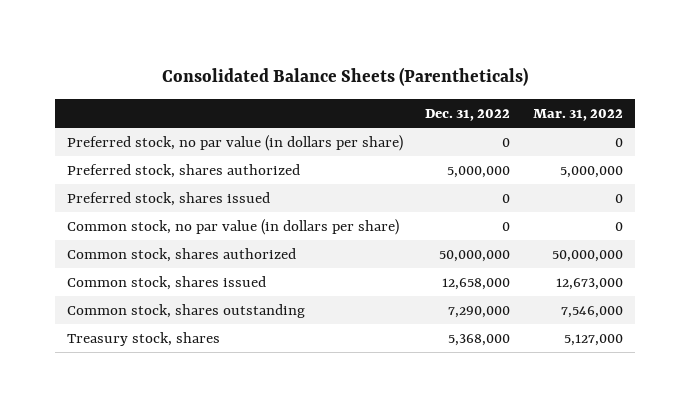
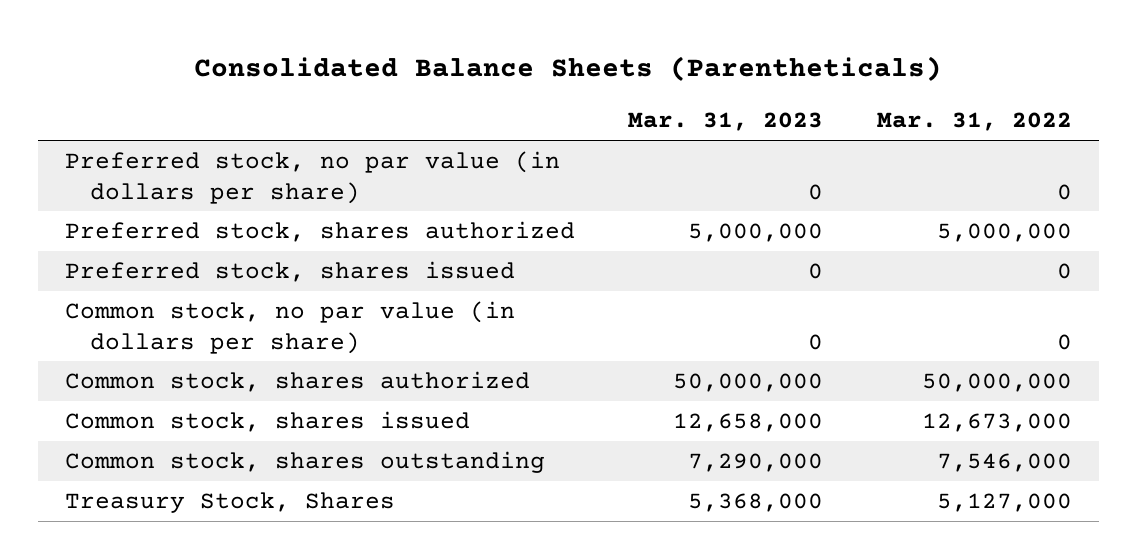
[425,108,511,121] Dec. 31, 2022 -> none
none -> [628,112,824,132] Mar. 31, 2023
[66,332,220,347] Treasury stock, shares -> [64,491,395,513] Treasury Stock, Shares

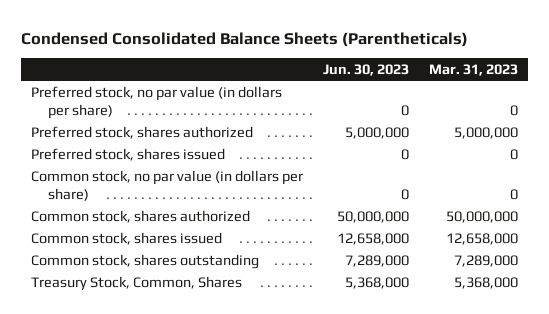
[194,55,943,81] Consolidated Balance Sheets (Parentheticals) -> [21,31,469,47] Condensed Consolidated Balance Sheets (Parentheticals)
[876,112,1072,132] Mar. 31, 2022 -> none
none -> [322,63,409,76] Jun. 30, 2023
[688,452,824,472] 7,290,000 -> [453,254,518,267] 7,289,000
[64,491,395,513] Treasury Stock, Shares -> [31,275,243,291] Treasury Stock, Common, Shares

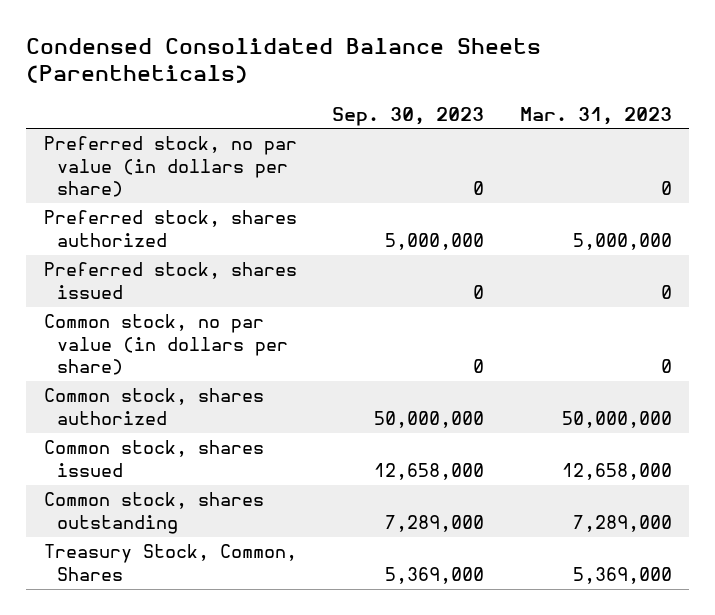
[322,63,409,76] Jun. 30, 2023 -> none
none -> [332,106,485,126] Sep. 30, 2023
[453,276,518,289] 5,368,000 -> [572,566,672,584] 5,369,000

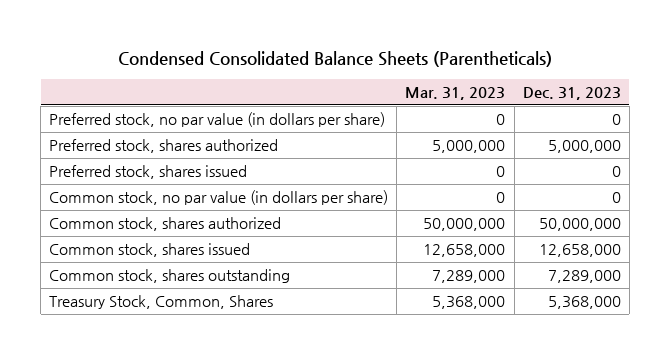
[332,106,485,126] Sep. 30, 2023 -> none
none -> [522,87,621,101] Dec. 31, 2023
[572,566,672,584] 5,369,000 -> [432,296,506,310] 5,368,000

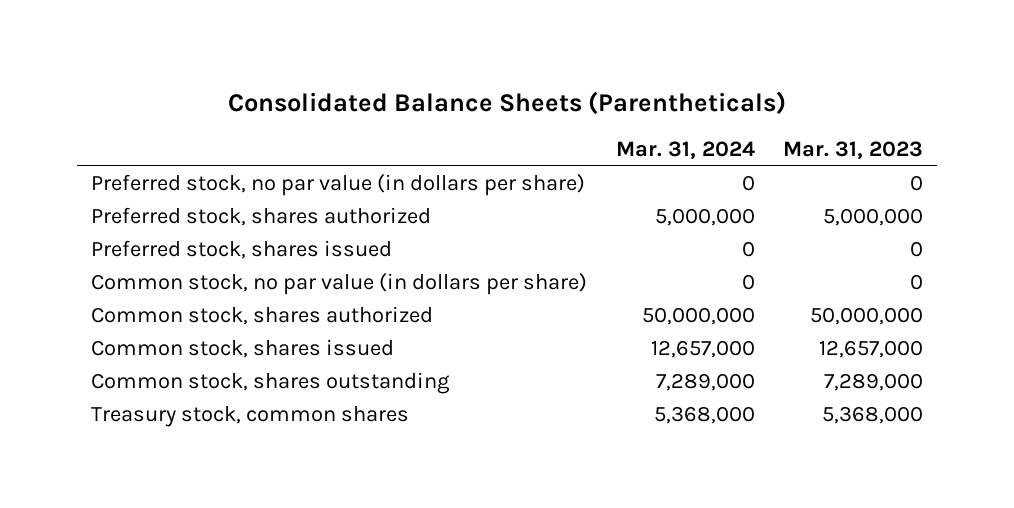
[117,51,552,68] Condensed Consolidated Balance Sheets (Parentheticals) -> [228,91,787,116] Consolidated Balance Sheets (Parentheticals)
[522,87,621,101] Dec. 31, 2023 -> none
none -> [615,141,755,160] Mar. 31, 2024
[423,244,506,258] 12,658,000 -> [819,340,924,359] 12,657,000
[49,295,274,310] Treasury Stock, Common, Shares -> [91,406,410,428] Treasury stock, common shares

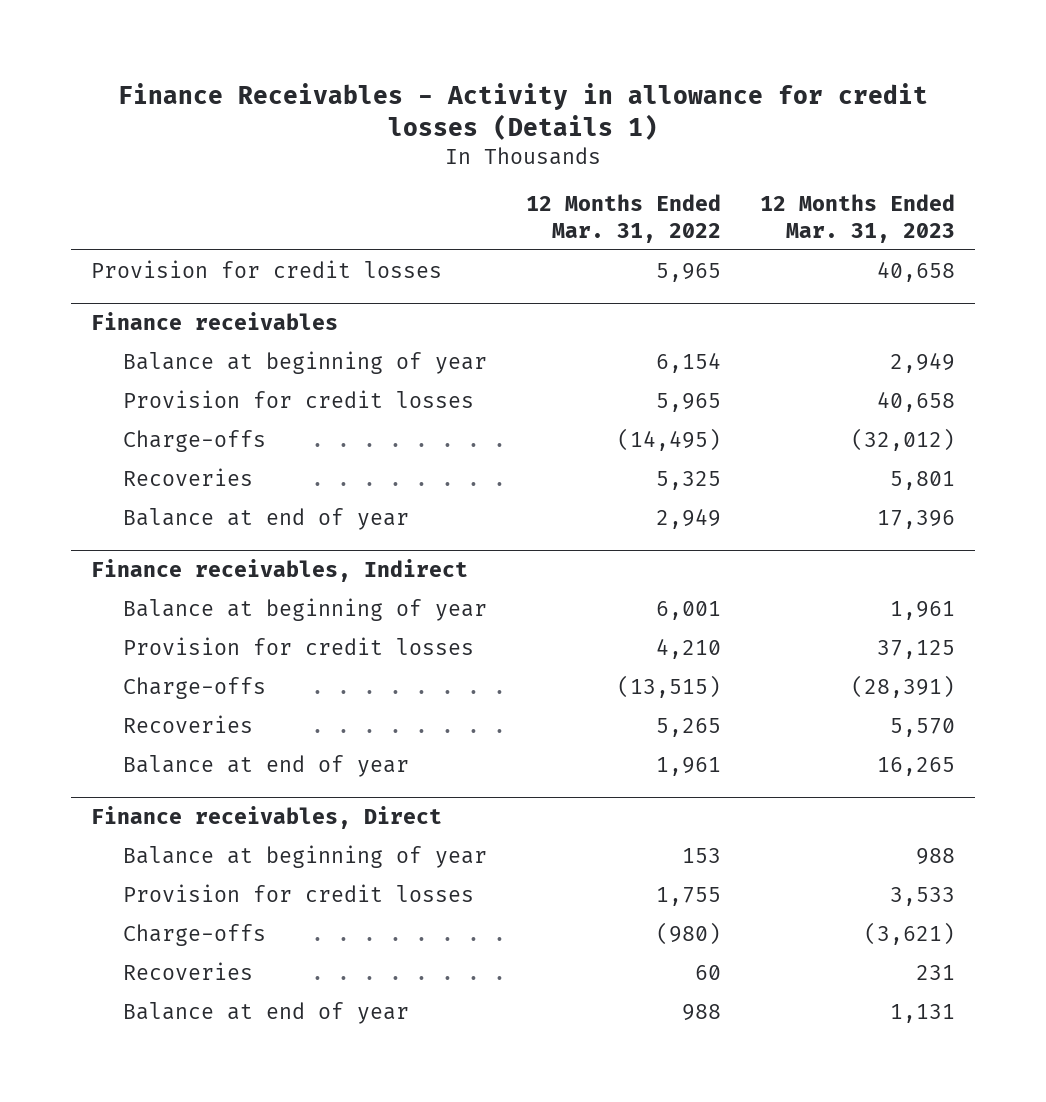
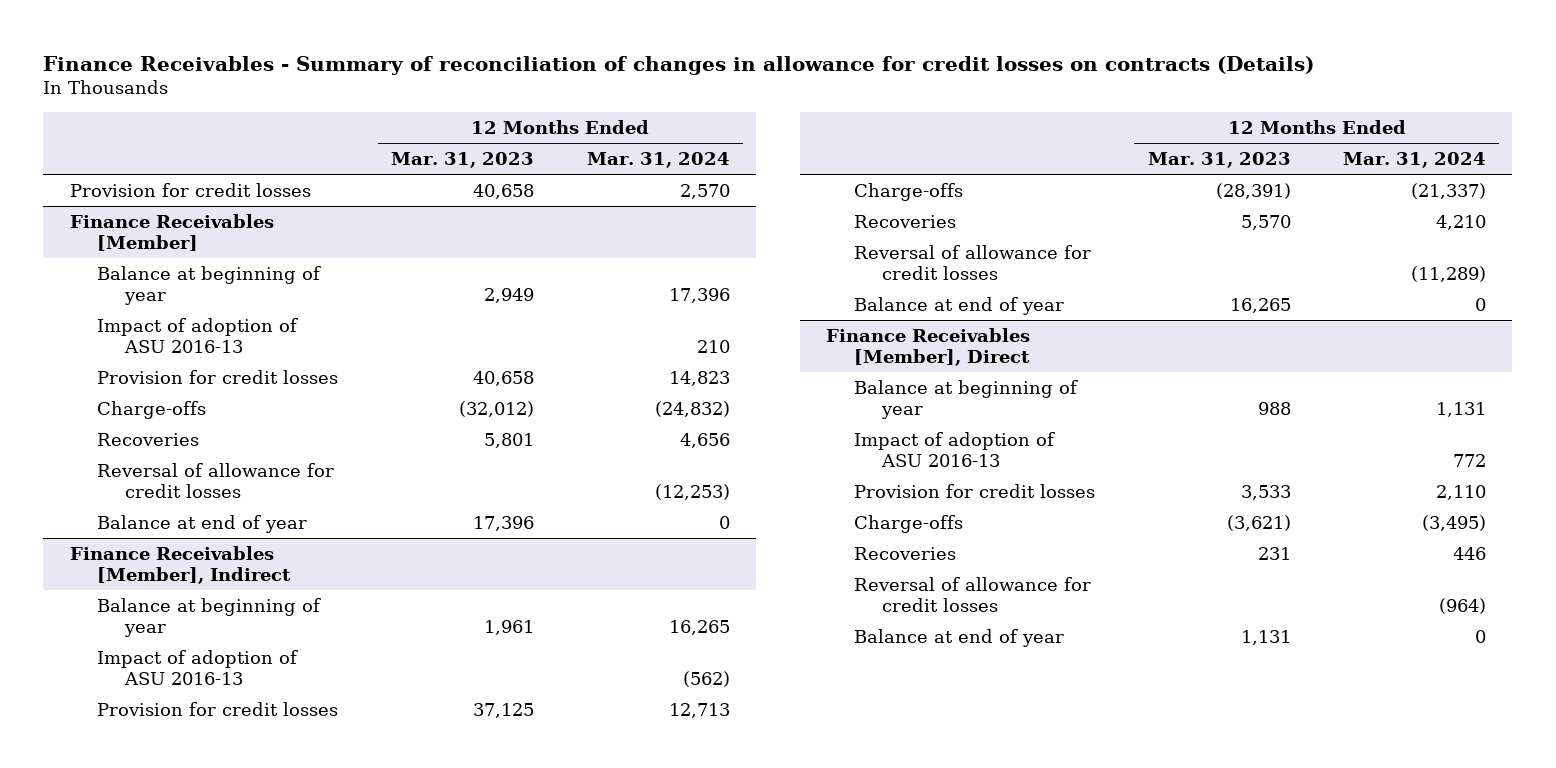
[118,82,929,140] Finance Receivables - Activity in allowance for credit losses (Details 1) -> [43,55,1315,75] Finance Receivables - Summary of reconciliation of changes in allowance for credit losses on contracts (Details)
[525,194,721,243] 12 Months Ended Mar. 31, 2022 -> none
none -> [586,152,730,169] Mar. 31, 2024
[90,311,338,330] Finance receivables -> [69,214,274,251] Finance Receivables [Member]
none -> [97,318,299,353] Impact of adoption of ASU 2016-13
none -> [97,463,335,498] Reversal of allowance for credit losses
[90,558,468,582] Finance receivables, Indirect -> [69,546,292,584] Finance Receivables [Member], Indirect
none -> [97,650,299,685] Impact of adoption of ASU 2016-13
none -> [853,245,1091,280] Reversal of allowance for credit losses
[90,805,442,829] Finance receivables, Direct -> [826,328,1031,366] Finance Receivables [Member], Direct
none -> [853,432,1055,467] Impact of adoption of ASU 2016-13
none -> [853,577,1091,612] Reversal of allowance for credit losses

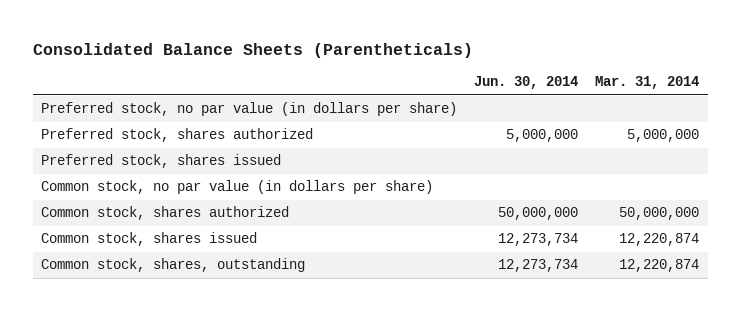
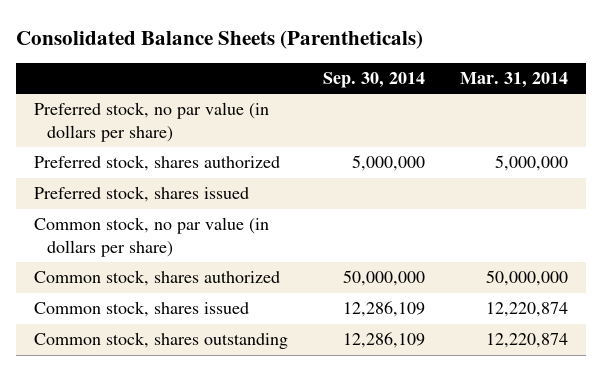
[474,76,579,90] Jun. 30, 2014 -> none
none -> [323,72,426,89] Sep. 30, 2014
[41,258,306,273] Common stock, shares, outstanding -> [33,332,288,350] Common stock, shares outstanding

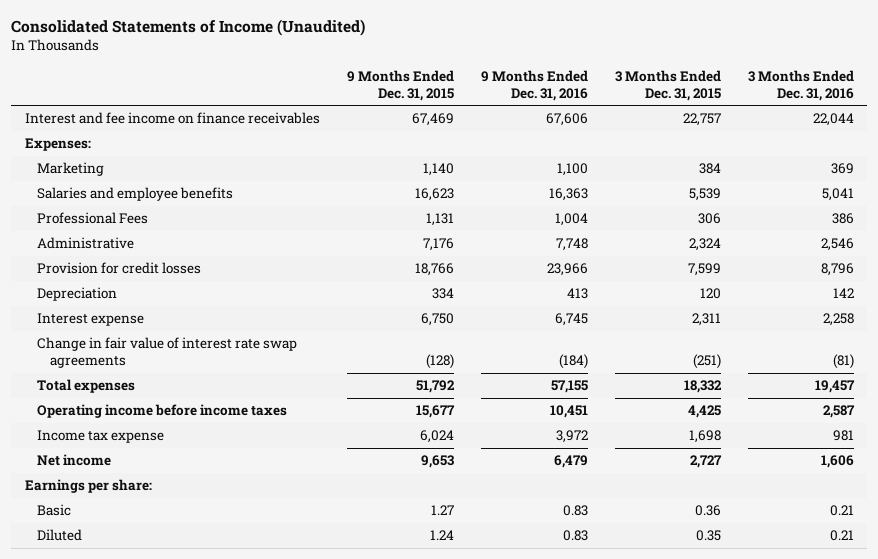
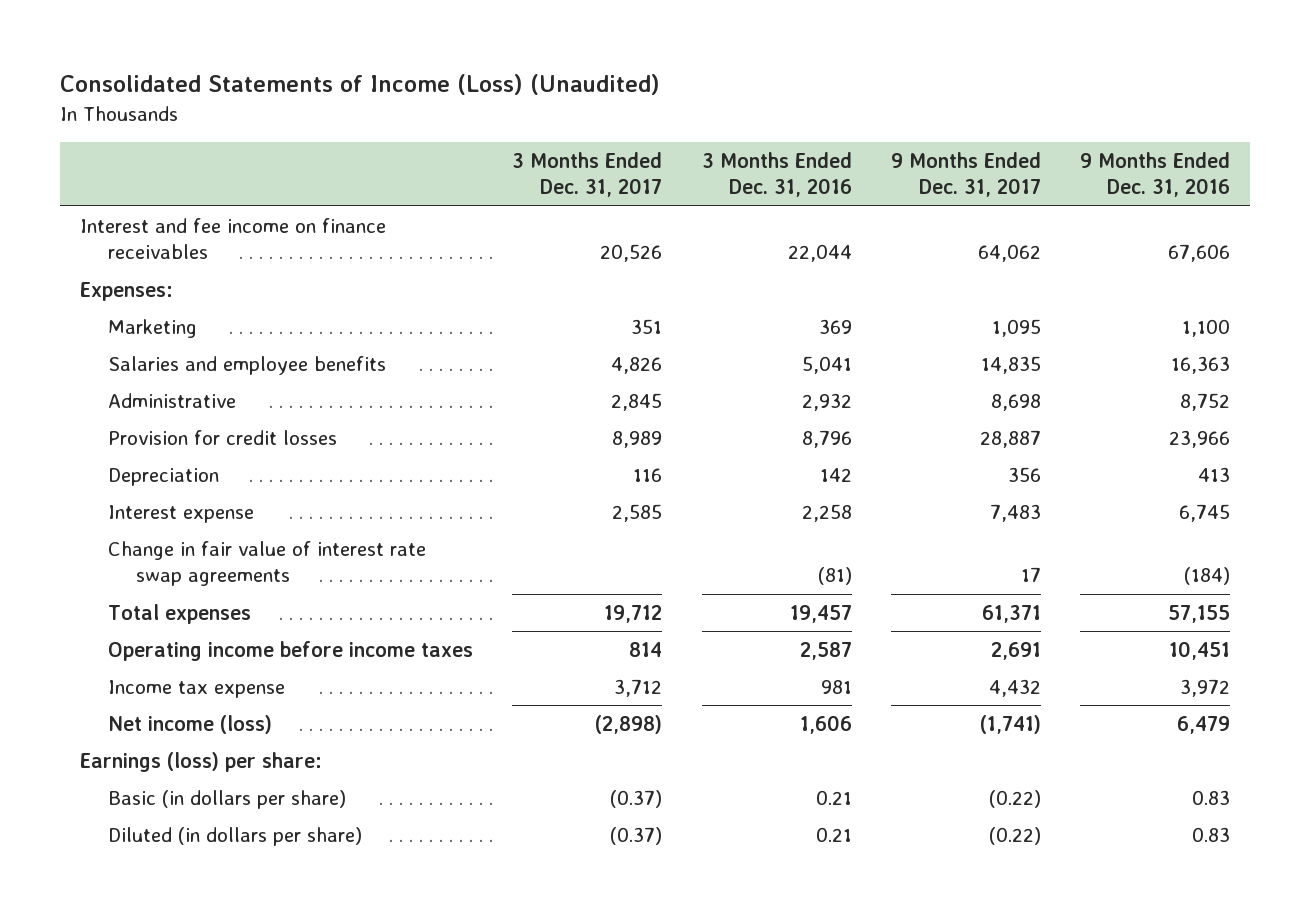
[11,18,366,36] Consolidated Statements of Income (Unaudited) -> [59,74,660,96] Consolidated Statements of Income (Loss) (Unaudited)
[346,69,454,101] 9 Months Ended Dec. 31, 2015 -> none
[614,69,721,101] 3 Months Ended Dec. 31, 2015 -> none
none -> [512,151,663,198] 3 Months Ended Dec. 31, 2017
none -> [890,151,1041,198] 9 Months Ended Dec. 31, 2017
[37,212,149,225] Professional Fees -> none
[555,238,588,252] 7,748 -> [1180,392,1231,411] 8,752
[820,238,854,252] 2,546 -> [801,392,852,411] 2,932
[37,454,112,467] Net income -> [107,714,272,734] Net income (loss)
[24,479,152,494] Earnings per share: -> [79,751,322,772] Earnings (loss) per share:
[37,504,72,517] Basic -> [107,789,346,809] Basic (in dollars per share)
[37,529,83,542] Diluted -> [107,826,362,846] Diluted (in dollars per share)

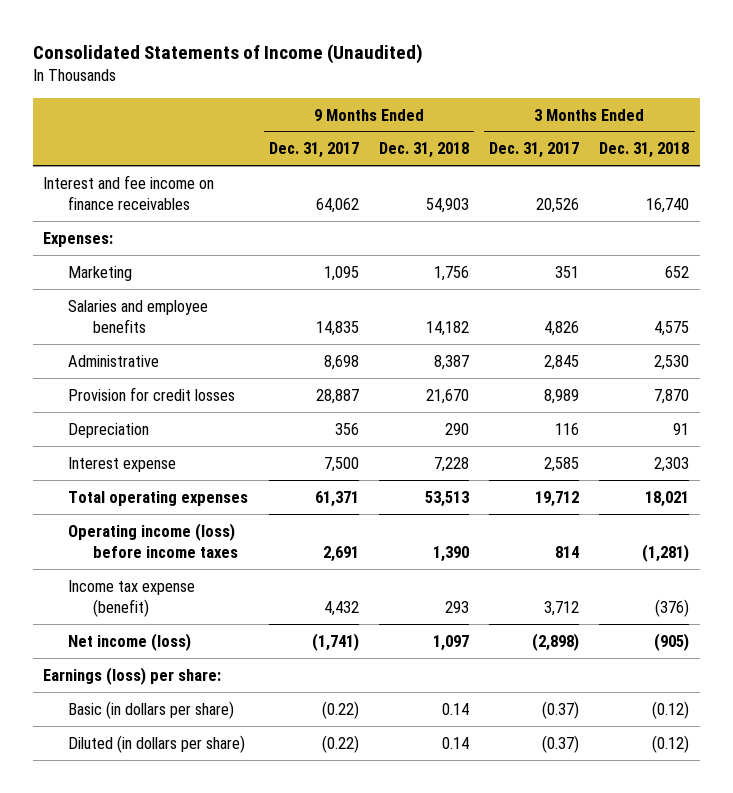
[59,74,660,96] Consolidated Statements of Income (Loss) (Unaudited) -> [33,43,424,64] Consolidated Statements of Income (Unaudited)
[701,151,852,198] 3 Months Ended Dec. 31, 2016 -> none
[1080,151,1231,198] 9 Months Ended Dec. 31, 2016 -> none
none -> [378,142,469,159] Dec. 31, 2018
none -> [599,142,690,159] Dec. 31, 2018
[107,540,426,587] Change in fair value of interest rate swap agreements -> none
[989,503,1041,522] 7,483 -> [323,456,359,472] 7,500
[107,603,251,624] Total expenses -> [68,490,249,506] Total operating expenses
[107,640,473,661] Operating income before income taxes -> [68,522,239,558] Operating income (loss) before income taxes
[107,679,285,698] Income tax expense -> [68,579,196,617] Income tax expense (benefit)

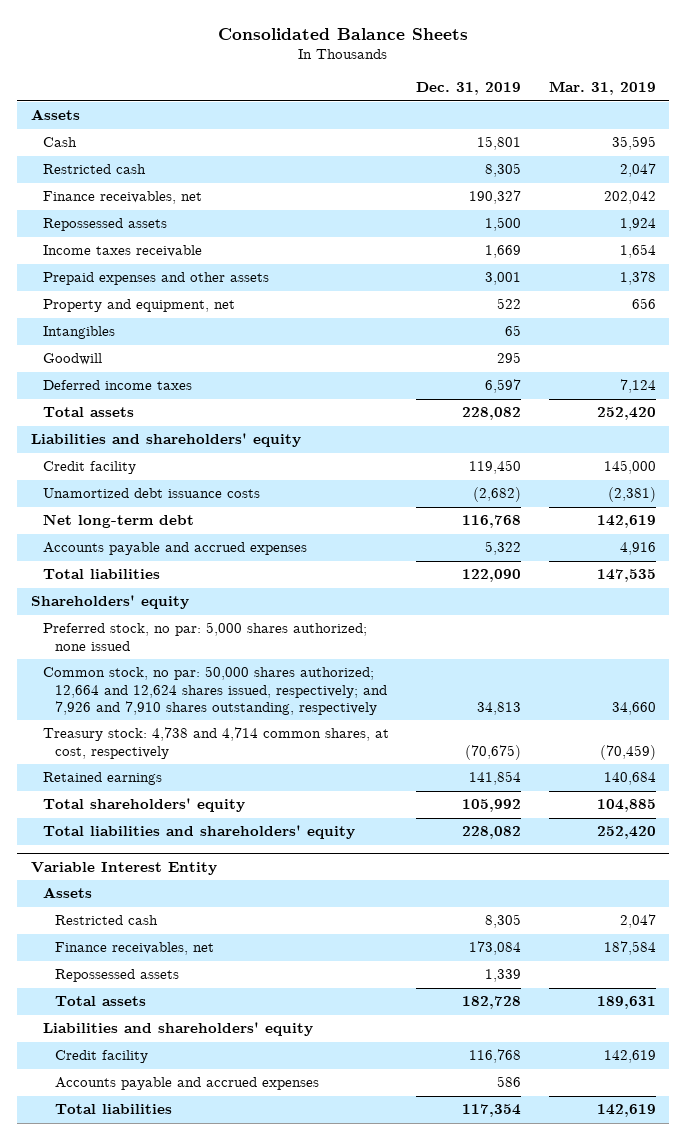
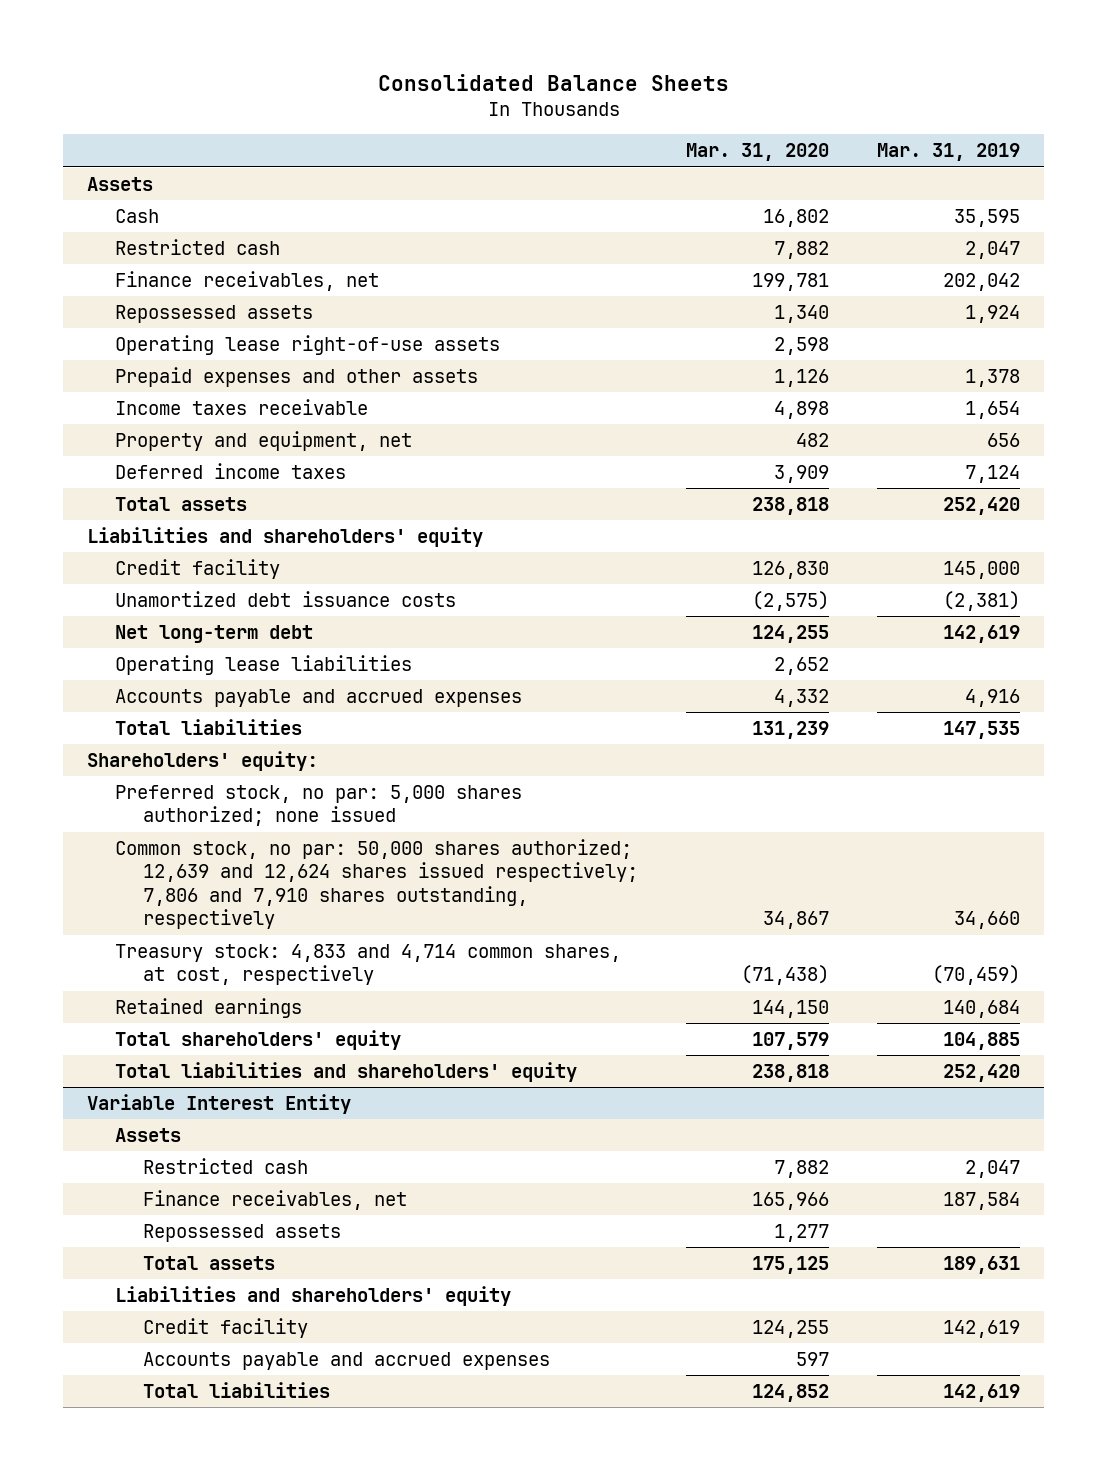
[416,82,522,96] Dec. 31, 2019 -> none
none -> [686,143,830,162] Mar. 31, 2020
none -> [115,334,501,355] Operating lease right-of-use assets
[42,245,202,258] Income taxes receivable -> [115,398,369,415] Income taxes receivable
[42,326,115,340] Intangibles -> none
[42,353,102,366] Goodwill -> none
none -> [115,654,413,675] Operating lease liabilities
[30,595,189,610] Shareholders' equity -> [86,750,318,771] Shareholders' equity:
[42,666,388,715] Common stock, no par: 50,000 shares authorized; 12,664 and 12,624 shares issued, respectively; and 7,926 and 7,910 shares outstanding, respectively -> [115,838,639,930] Common stock, no par: 50,000 shares authorized; 12,639 and 12,624 shares issued respectively; 7,806 and 7,910 shares outstanding, respectively
[42,727,389,759] Treasury stock: 4,738 and 4,714 common shares, at cost, respectively -> [115,943,622,986] Treasury stock: 4,833 and 4,714 common shares, at cost, respectively

